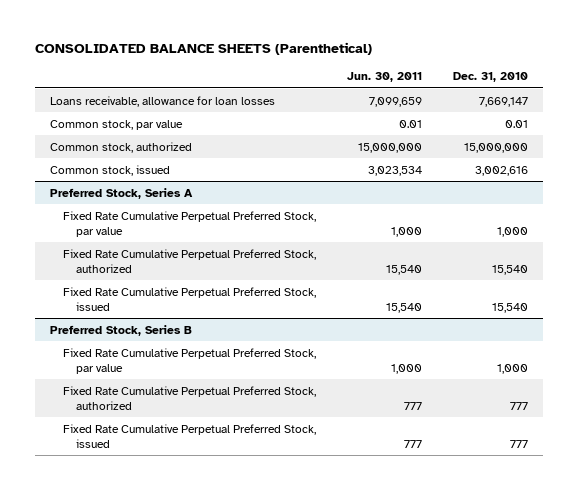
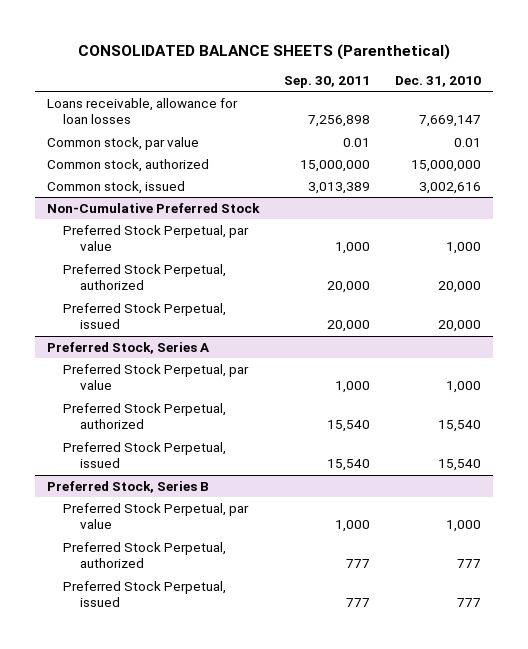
[346,72,422,83] Jun. 30, 2011 -> none
none -> [283,75,370,88] Sep. 30, 2011
none -> [47,202,261,213] Non-Cumulative Preferred Stock
none -> [63,224,250,252] Preferred Stock Perpetual, par value
none -> [63,263,227,291] Preferred Stock Perpetual, authorized
none -> [63,302,227,330] Preferred Stock Perpetual, issued
[62,210,316,237] Fixed Rate Cumulative Perpetual Preferred Stock, par value -> [63,363,250,391] Preferred Stock Perpetual, par value
[62,248,316,273] Fixed Rate Cumulative Perpetual Preferred Stock, authorized -> [63,402,227,430] Preferred Stock Perpetual, authorized
[62,286,316,311] Fixed Rate Cumulative Perpetual Preferred Stock, issued -> [63,441,227,469] Preferred Stock Perpetual, issued
[62,347,316,374] Fixed Rate Cumulative Perpetual Preferred Stock, par value -> [63,502,250,530] Preferred Stock Perpetual, par value
[62,385,316,410] Fixed Rate Cumulative Perpetual Preferred Stock, authorized -> [63,541,227,569] Preferred Stock Perpetual, authorized
[62,423,316,448] Fixed Rate Cumulative Perpetual Preferred Stock, issued -> [63,580,227,608] Preferred Stock Perpetual, issued

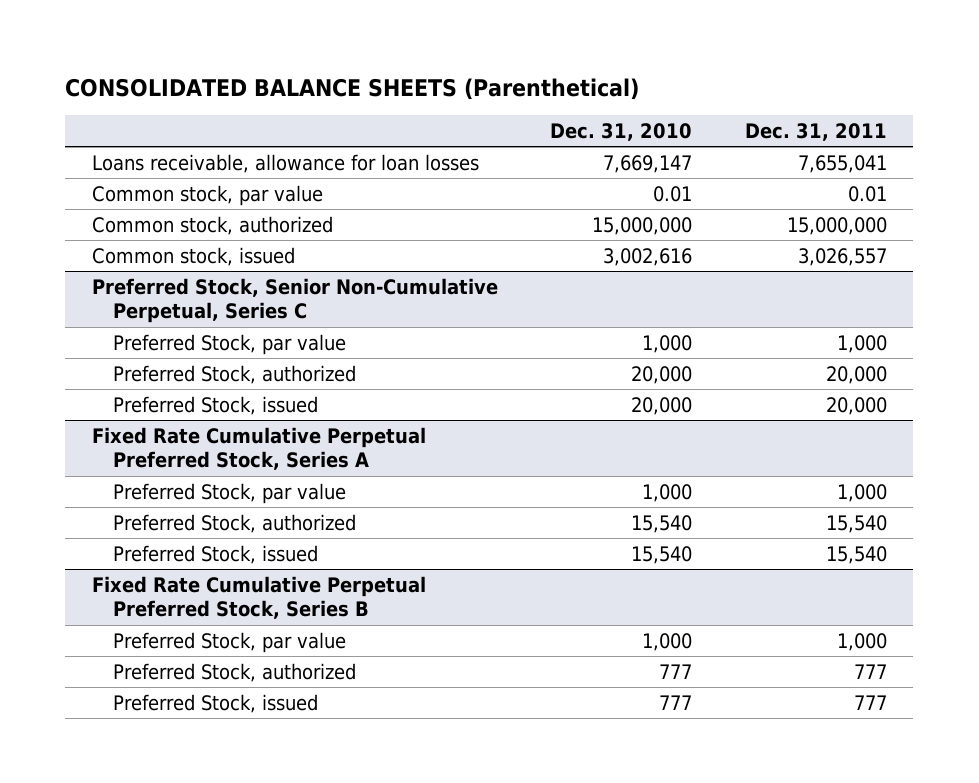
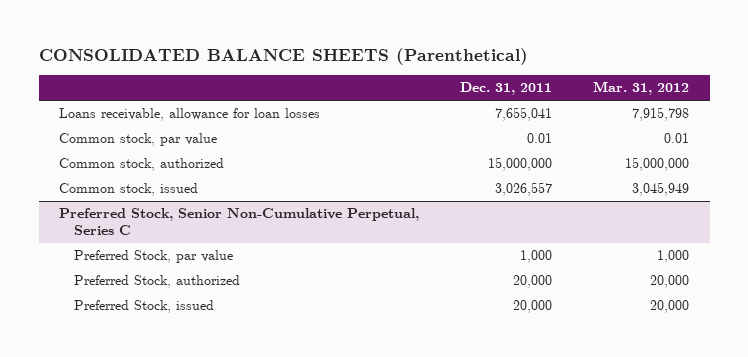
[550,122,693,141] Dec. 31, 2010 -> none
none -> [593,81,690,96] Mar. 31, 2012
[91,426,426,471] Fixed Rate Cumulative Perpetual Preferred Stock, Series A -> none
[113,482,347,504] Preferred Stock, par value -> none
[113,513,357,533] Preferred Stock, authorized -> none
[113,544,319,564] Preferred Stock, issued -> none
[91,575,426,620] Fixed Rate Cumulative Perpetual Preferred Stock, Series B -> none
[113,631,347,653] Preferred Stock, par value -> none
[113,662,357,682] Preferred Stock, authorized -> none
[113,693,319,713] Preferred Stock, issued -> none

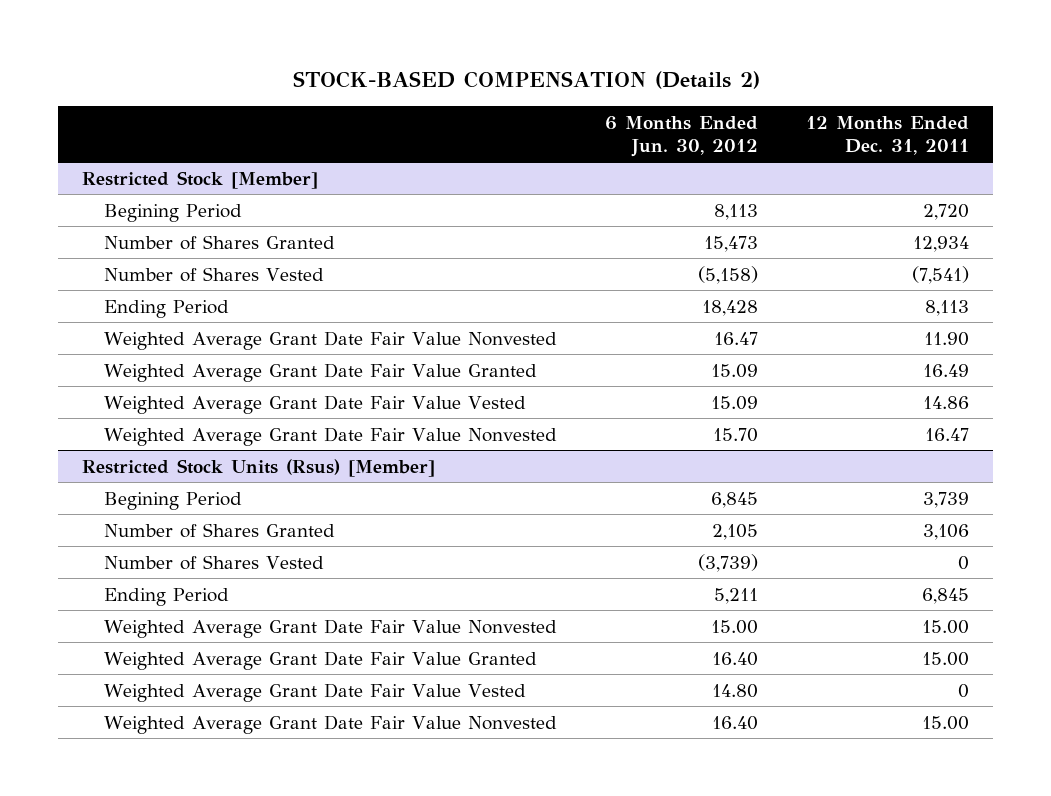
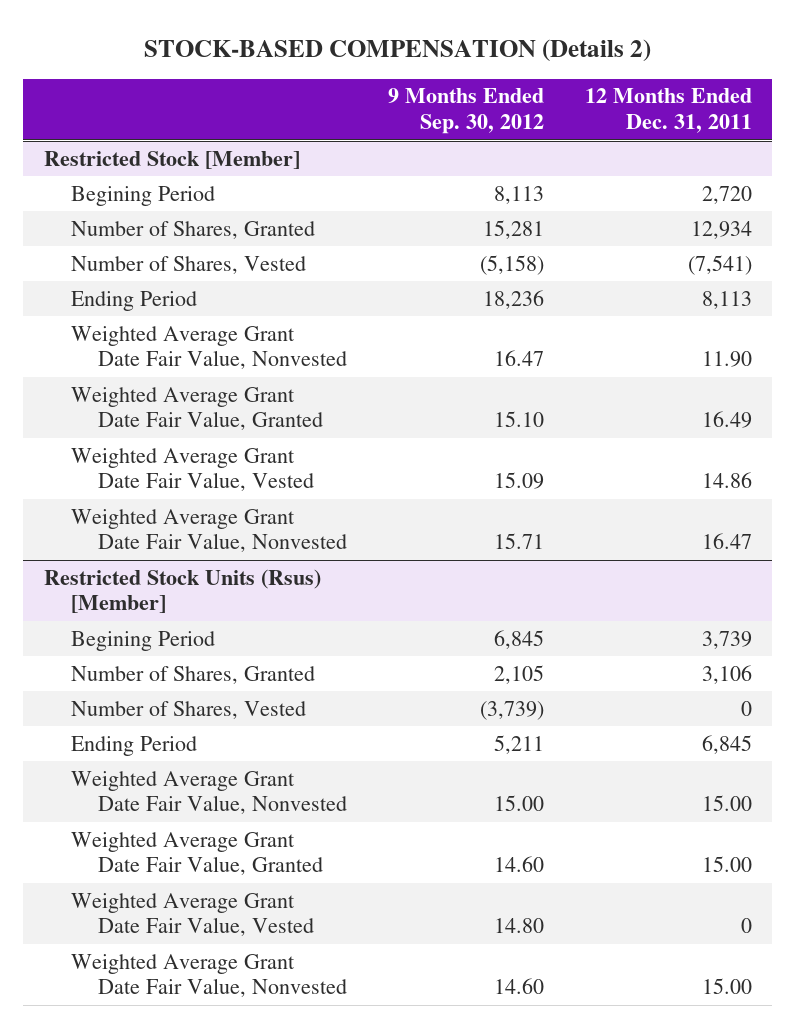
[605,115,759,157] 6 Months Ended Jun. 30, 2012 -> none
none -> [388,88,545,135] 9 Months Ended Sep. 30, 2012
[104,234,336,250] Number of Shares Granted -> [70,220,315,239] Number of Shares, Granted
[104,266,325,282] Number of Shares Vested -> [70,255,306,274] Number of Shares, Vested
[104,330,558,350] Weighted Average Grant Date Fair Value Nonvested -> [70,325,348,370] Weighted Average Grant Date Fair Value, Nonvested
[104,362,538,382] Weighted Average Grant Date Fair Value Granted -> [70,386,324,431] Weighted Average Grant Date Fair Value, Granted
[104,394,527,414] Weighted Average Grant Date Fair Value Vested -> [70,447,315,492] Weighted Average Grant Date Fair Value, Vested
[104,426,558,446] Weighted Average Grant Date Fair Value Nonvested -> [70,508,348,553] Weighted Average Grant Date Fair Value, Nonvested
[104,522,336,538] Number of Shares Granted -> [70,665,315,684] Number of Shares, Granted
[104,554,325,570] Number of Shares Vested -> [70,700,306,719] Number of Shares, Vested
[104,618,558,638] Weighted Average Grant Date Fair Value Nonvested -> [70,770,348,815] Weighted Average Grant Date Fair Value, Nonvested
[104,650,538,670] Weighted Average Grant Date Fair Value Granted -> [70,831,324,876] Weighted Average Grant Date Fair Value, Granted
[104,682,527,702] Weighted Average Grant Date Fair Value Vested -> [70,892,315,937] Weighted Average Grant Date Fair Value, Vested
[104,714,558,734] Weighted Average Grant Date Fair Value Nonvested -> [70,953,348,998] Weighted Average Grant Date Fair Value, Nonvested

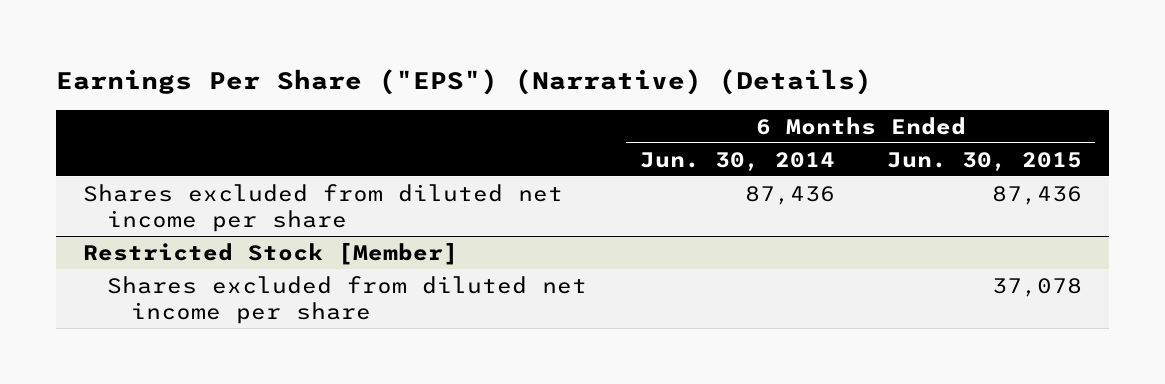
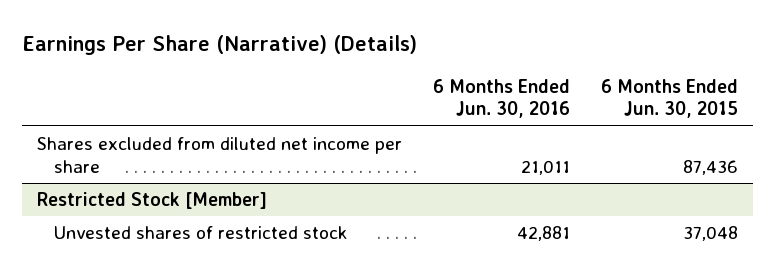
[56,69,873,96] Earnings Per Share ("EPS") (Narrative) (Details) -> [21,34,417,55] Earnings Per Share (Narrative) (Details)
[639,151,835,171] Jun. 30, 2014 -> none
none -> [432,78,570,119] 6 Months Ended Jun. 30, 2016
[106,275,587,325] Shares excluded from diluted net income per share -> none
none -> [54,225,349,239] Unvested shares of restricted stock

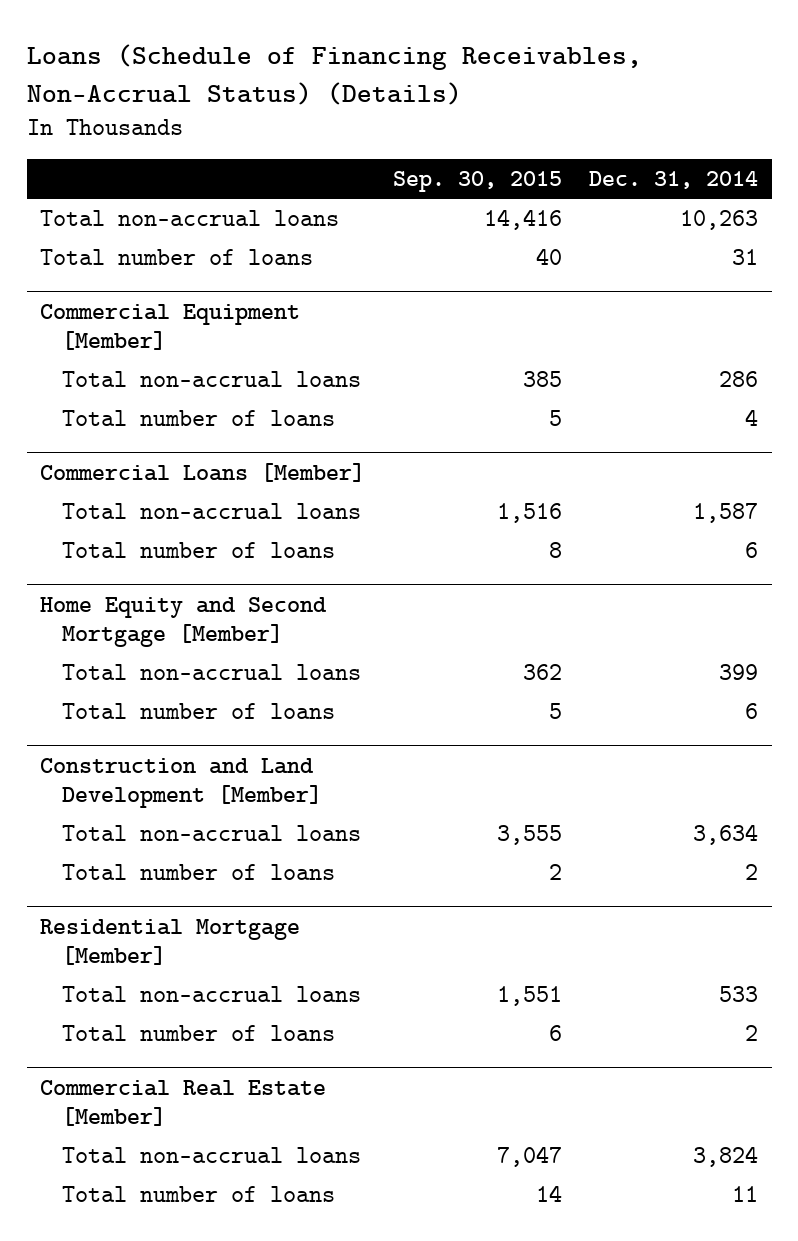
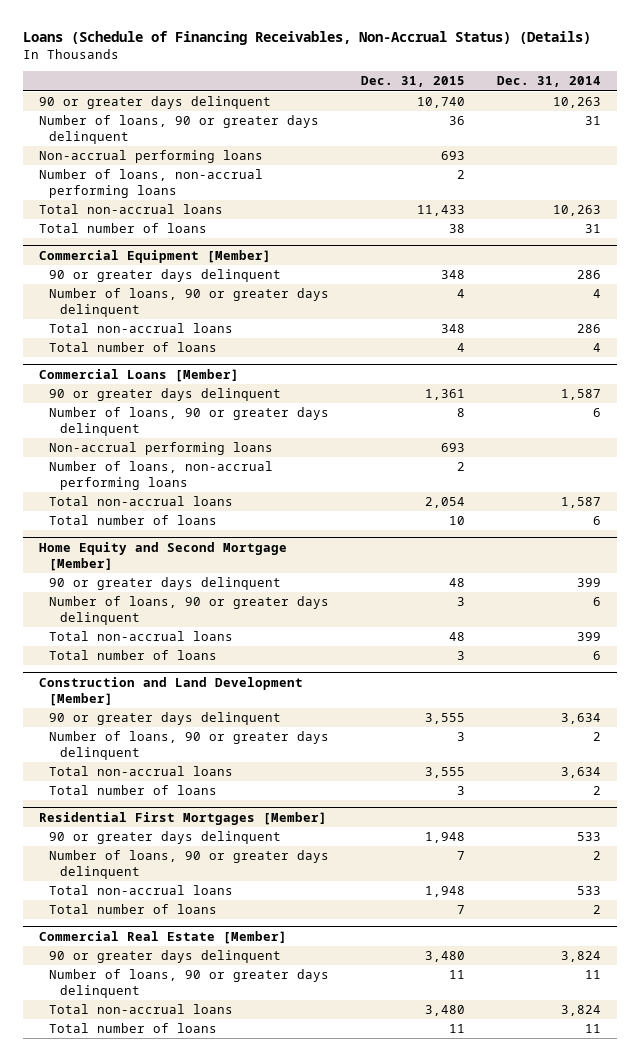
[392,171,562,193] Sep. 30, 2015 -> none
none -> [361,76,466,88] Dec. 31, 2015
none -> [39,96,272,110] 90 or greater days delinquent
none -> [39,115,320,144] Number of loans, 90 or greater days delinquent
none -> [39,150,264,164] Non-accrual performing loans
none -> [39,169,264,198] Number of loans, non-accrual performing loans
none -> [49,269,282,283] 90 or greater days delinquent
none -> [49,288,330,317] Number of loans, 90 or greater days delinquent
none -> [49,388,282,402] 90 or greater days delinquent
none -> [49,407,330,436] Number of loans, 90 or greater days delinquent
none -> [49,442,274,456] Non-accrual performing loans
none -> [49,461,274,490] Number of loans, non-accrual performing loans
none -> [49,577,282,591] 90 or greater days delinquent
none -> [49,596,330,625] Number of loans, 90 or greater days delinquent
none -> [49,712,282,726] 90 or greater days delinquent
none -> [49,731,330,760] Number of loans, 90 or greater days delinquent
[40,918,301,965] Residential Mortgage [Member] -> [39,811,328,825] Residential First Mortgages [Member]
none -> [49,831,282,845] 90 or greater days delinquent
none -> [49,850,330,879] Number of loans, 90 or greater days delinquent
none -> [49,950,282,964] 90 or greater days delinquent
none -> [49,969,330,998] Number of loans, 90 or greater days delinquent

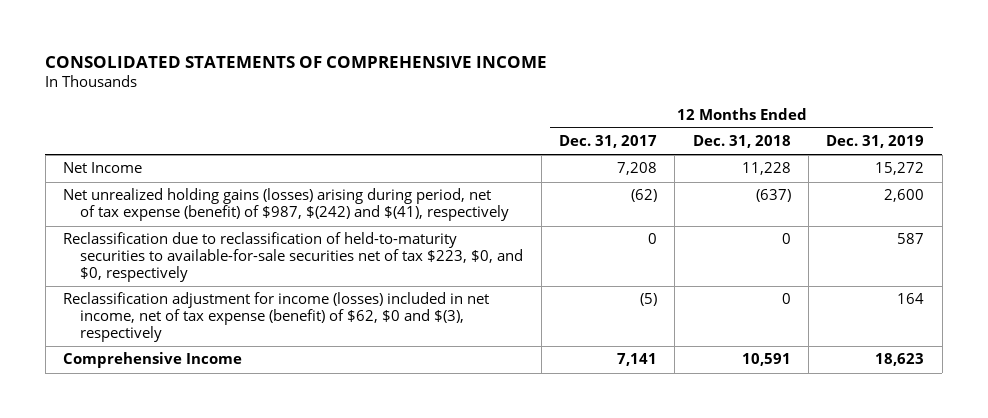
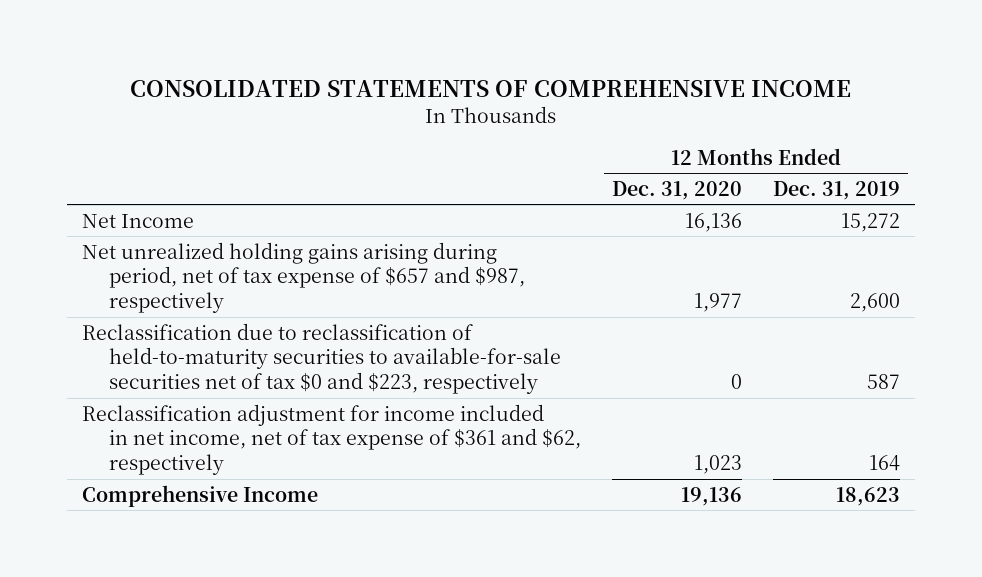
[559,135,658,149] Dec. 31, 2017 -> none
[692,135,791,149] Dec. 31, 2018 -> none
none -> [611,180,742,200] Dec. 31, 2020
[63,188,510,222] Net unrealized holding gains (losses) arising during period, net of tax expense (benefit) of $987, $(242) and $(41), respectively -> [82,241,525,314] Net unrealized holding gains arising during period, net of tax expense of $657 and $987, respectively
[63,232,524,283] Reclassification due to reclassification of held-to-maturity securities to available-for-sale securities net of tax $223, $0, and $0, respectively -> [82,322,561,395] Reclassification due to reclassification of held-to-maturity securities to available-for-sale securities net of tax $0 and $223, respectively
[63,292,490,343] Reclassification adjustment for income (losses) included in net income, net of tax expense (benefit) of $62, $0 and $(3), respectively -> [82,403,581,476] Reclassification adjustment for income included in net income, net of tax expense of $361 and $62, respectively

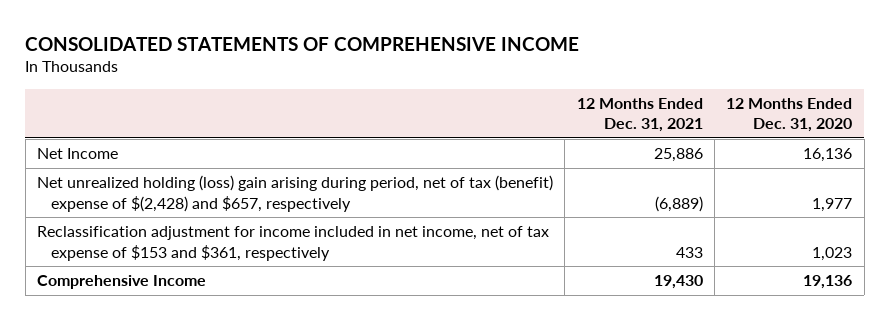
[772,180,900,200] Dec. 31, 2019 -> none
none -> [576,97,703,133] 12 Months Ended Dec. 31, 2021
[82,322,561,395] Reclassification due to reclassification of held-to-maturity securities to available-for-sale securities net of tax $0 and $223, respectively -> none
[82,241,525,314] Net unrealized holding gains arising during period, net of tax expense of $657 and $987, respectively -> [37,175,554,212] Net unrealized holding (loss) gain arising during period, net of tax (benefit) expense of $(2,428) and $657, respectively
[82,403,581,476] Reclassification adjustment for income included in net income, net of tax expense of $361 and $62, respectively -> [37,226,550,261] Reclassification adjustment for income included in net income, net of tax expense of $153 and $361, respectively

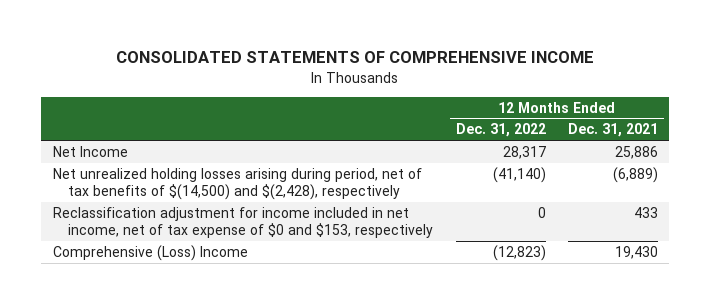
[726,97,853,133] 12 Months Ended Dec. 31, 2020 -> none
none -> [455,123,546,138] Dec. 31, 2022
[37,175,554,212] Net unrealized holding (loss) gain arising during period, net of tax (benefit) expense of $(2,428) and $657, respectively -> [52,167,422,201] Net unrealized holding losses arising during period, net of tax benefits of $(14,500) and $(2,428), respectively
[37,226,550,261] Reclassification adjustment for income included in net income, net of tax expense of $153 and $361, respectively -> [52,206,434,239] Reclassification adjustment for income included in net income, net of tax expense of $0 and $153, respectively
[37,275,207,290] Comprehensive Income -> [52,244,248,261] Comprehensive (Loss) Income

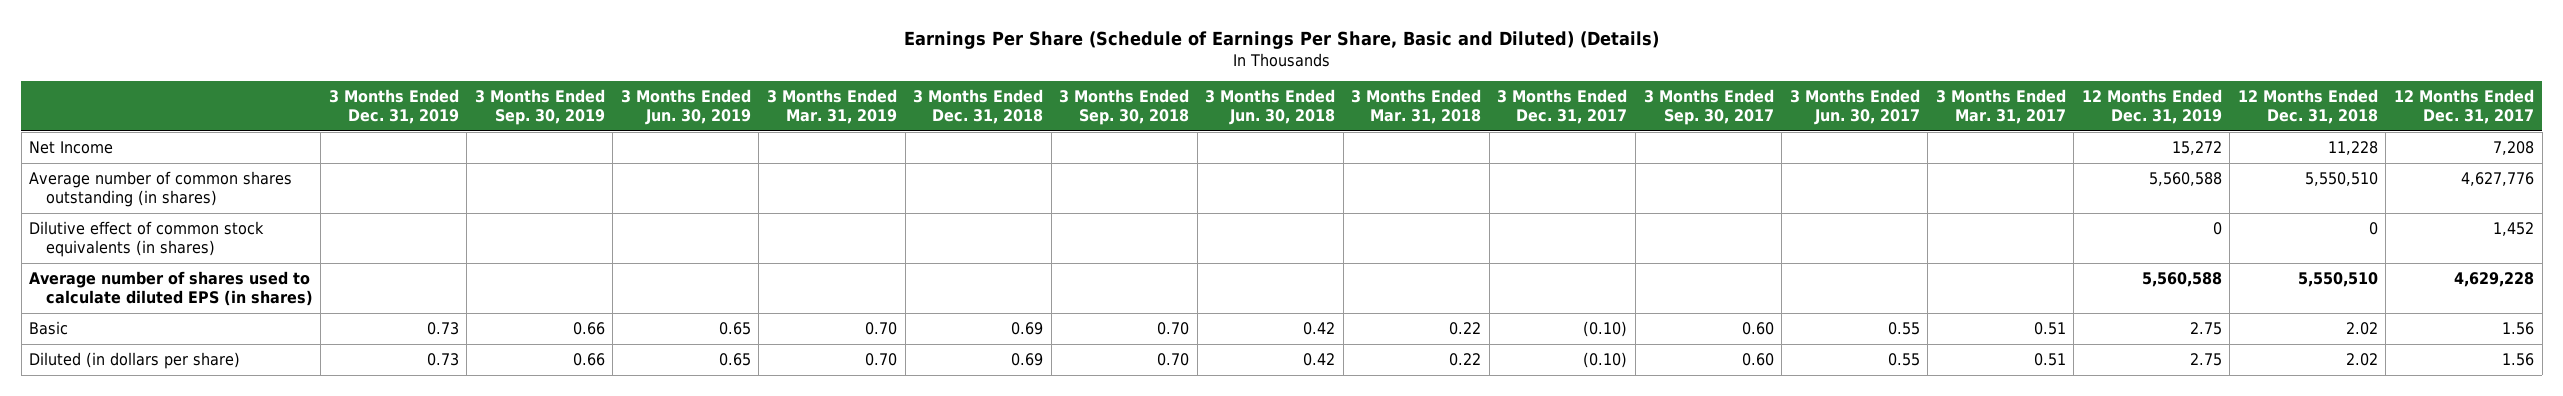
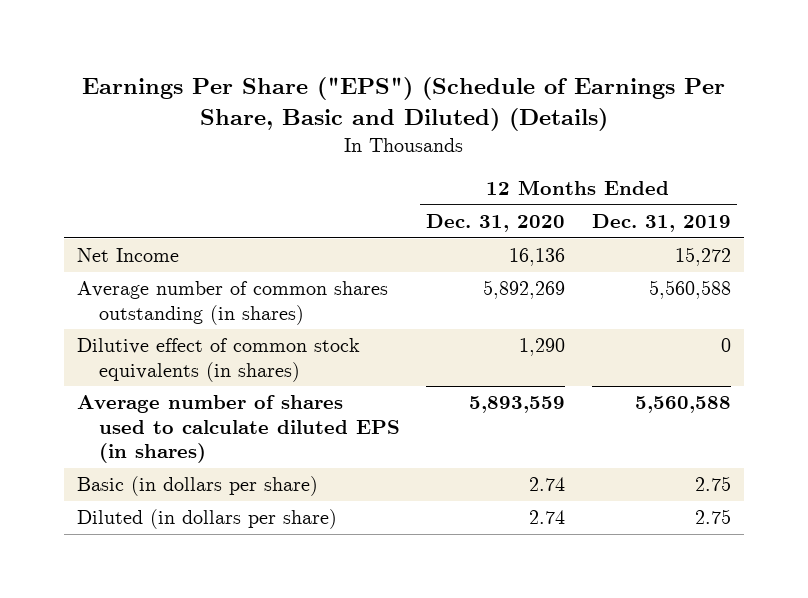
[903,30,1659,49] Earnings Per Share (Schedule of Earnings Per Share, Basic and Diluted) (Details) -> [81,77,725,132] Earnings Per Share ("EPS") (Schedule of Earnings Per Share, Basic and Diluted) (Details)
[328,88,459,124] 3 Months Ended Dec. 31, 2019 -> none
[474,88,605,125] 3 Months Ended Sep. 30, 2019 -> none
[620,88,751,125] 3 Months Ended Jun. 30, 2019 -> none
[767,88,898,124] 3 Months Ended Mar. 31, 2019 -> none
[913,88,1044,124] 3 Months Ended Dec. 31, 2018 -> none
[1059,88,1190,125] 3 Months Ended Sep. 30, 2018 -> none
[1205,88,1336,125] 3 Months Ended Jun. 30, 2018 -> none
[1351,88,1482,124] 3 Months Ended Mar. 31, 2018 -> none
[1497,88,1628,124] 3 Months Ended Dec. 31, 2017 -> none
[1643,88,1774,125] 3 Months Ended Sep. 30, 2017 -> none
[1789,88,1920,125] 3 Months Ended Jun. 30, 2017 -> none
[1935,88,2066,124] 3 Months Ended Mar. 31, 2017 -> none
[2237,88,2378,124] 12 Months Ended Dec. 31, 2018 -> none
[2393,88,2534,124] 12 Months Ended Dec. 31, 2017 -> none
none -> [426,214,566,233] Dec. 31, 2020
[29,320,69,335] Basic -> [77,476,319,497] Basic (in dollars per share)

